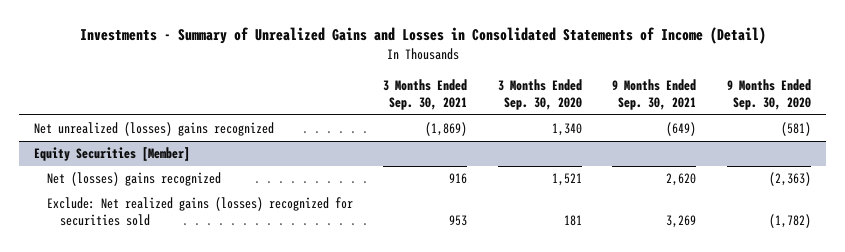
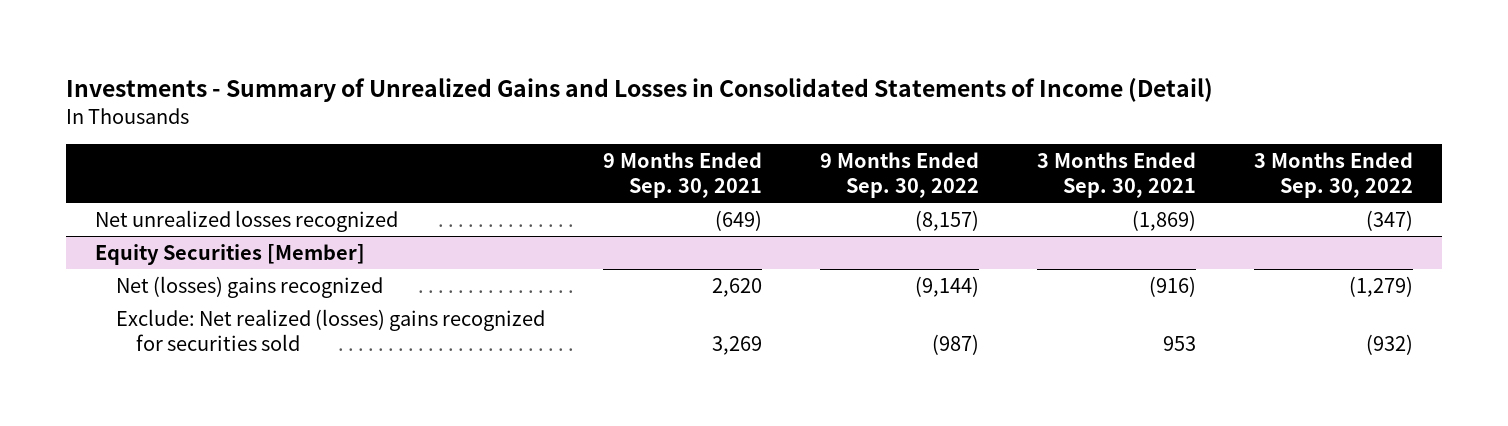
[497,79,582,110] 3 Months Ended Sep. 30, 2020 -> none
[726,79,811,110] 9 Months Ended Sep. 30, 2020 -> none
none -> [819,151,979,199] 9 Months Ended Sep. 30, 2022
none -> [1254,151,1414,199] 3 Months Ended Sep. 30, 2022
[34,122,275,137] Net unrealized (losses) gains recognized -> [94,209,398,232] Net unrealized losses recognized
[449,173,468,185] 916 -> [1149,275,1197,297] (916)
[47,197,354,227] Exclude: Net realized gains (losses) recognized for securities sold -> [115,308,545,351] Exclude: Net realized (losses) gains recognized for securities sold

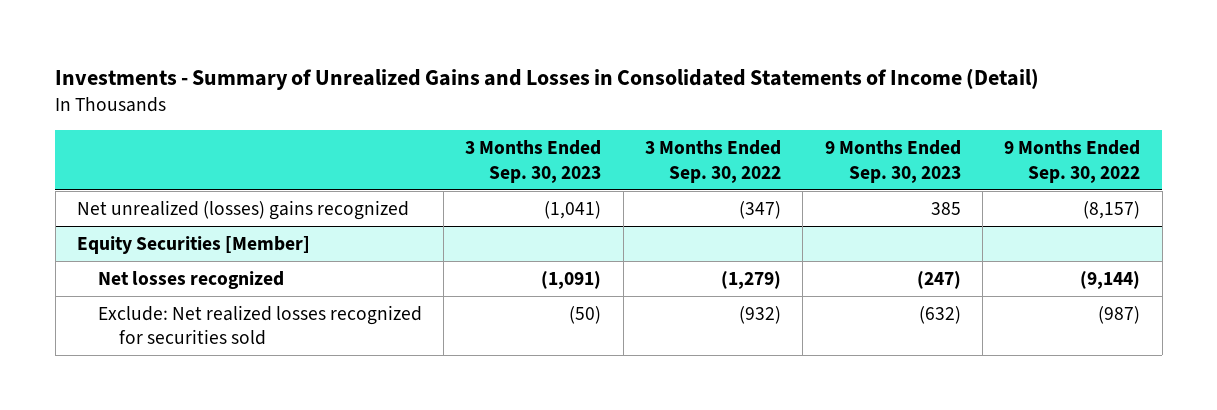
[602,151,762,199] 9 Months Ended Sep. 30, 2021 -> none
[1037,151,1197,199] 3 Months Ended Sep. 30, 2021 -> none
none -> [465,139,602,183] 3 Months Ended Sep. 30, 2023
none -> [824,139,961,183] 9 Months Ended Sep. 30, 2023
[94,209,398,232] Net unrealized losses recognized -> [76,199,409,220] Net unrealized (losses) gains recognized
[115,275,383,298] Net (losses) gains recognized -> [97,270,284,289] Net losses recognized
[115,308,545,351] Exclude: Net realized (losses) gains recognized for securities sold -> [97,304,422,346] Exclude: Net realized losses recognized for securities sold

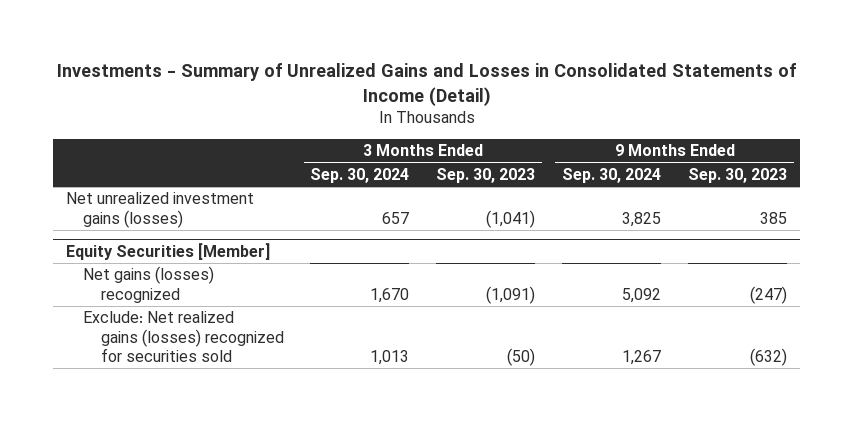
[645,139,782,183] 3 Months Ended Sep. 30, 2022 -> none
[1004,139,1141,183] 9 Months Ended Sep. 30, 2022 -> none
none -> [310,167,410,183] Sep. 30, 2024
none -> [562,167,662,183] Sep. 30, 2024
[76,199,409,220] Net unrealized (losses) gains recognized -> [66,192,255,228] Net unrealized investment gains (losses)
[97,270,284,289] Net losses recognized -> [83,266,215,303] Net gains (losses) recognized
[97,304,422,346] Exclude: Net realized losses recognized for securities sold -> [83,311,284,363] Exclude: Net realized gains (losses) recognized for securities sold

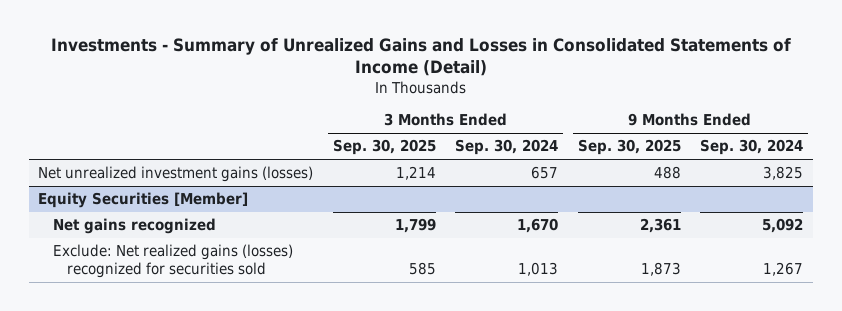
[436,167,536,183] Sep. 30, 2023 -> none
[687,167,787,183] Sep. 30, 2023 -> none
none -> [332,139,436,156] Sep. 30, 2025
none -> [577,139,681,156] Sep. 30, 2025
[83,266,215,303] Net gains (losses) recognized -> [52,218,216,235] Net gains recognized

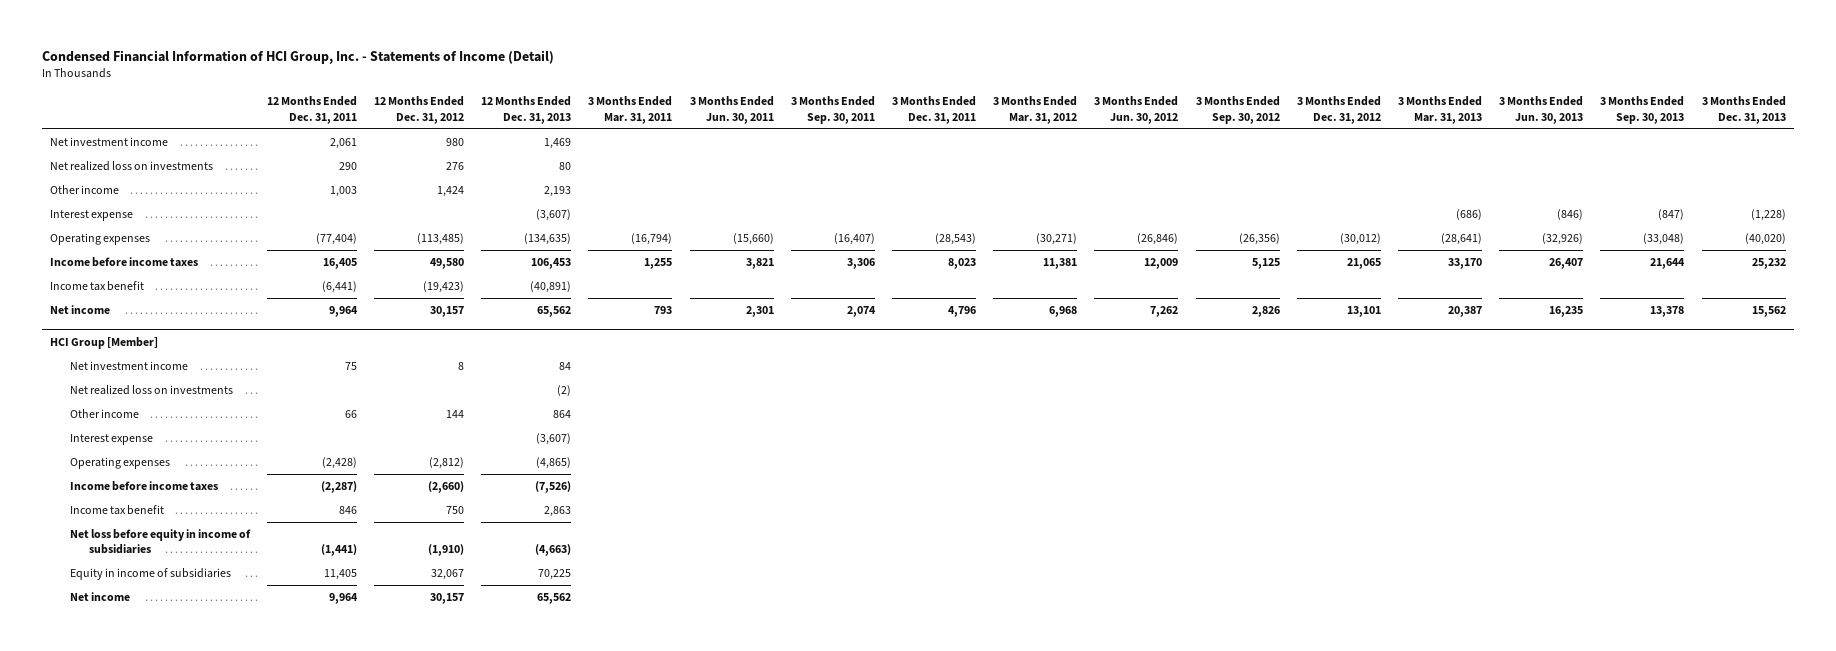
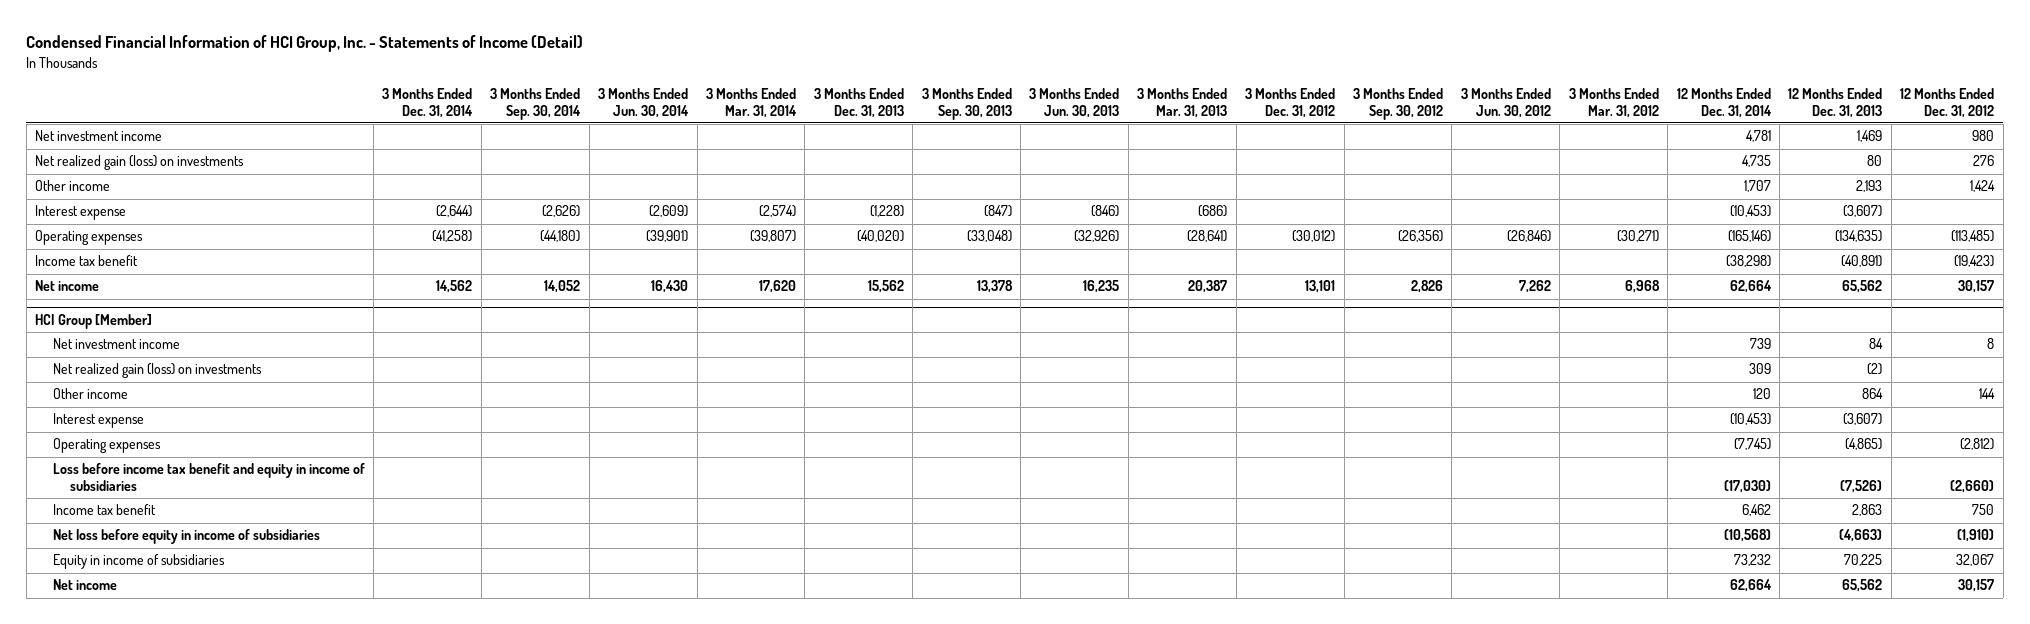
[266,96,357,124] 12 Months Ended Dec. 31, 2011 -> none
[588,96,673,124] 3 Months Ended Mar. 31, 2011 -> none
[689,96,774,124] 3 Months Ended Jun. 30, 2011 -> none
[790,96,875,124] 3 Months Ended Sep. 30, 2011 -> none
[892,96,977,124] 3 Months Ended Dec. 31, 2011 -> none
none -> [382,88,474,118] 3 Months Ended Dec. 31, 2014
none -> [490,88,582,120] 3 Months Ended Sep. 30, 2014
none -> [598,88,690,118] 3 Months Ended Jun. 30, 2014
none -> [705,88,797,118] 3 Months Ended Mar. 31, 2014
none -> [1676,88,1772,118] 12 Months Ended Dec. 31, 2014
[50,161,214,172] Net realized loss on investments -> [35,155,245,171] Net realized gain (loss) on investments
[50,257,199,268] Income before income taxes -> none
[69,385,233,396] Net realized loss on investments -> [52,363,262,379] Net realized gain (loss) on investments
[69,481,218,492] Income before income taxes -> [52,463,365,491] Loss before income tax benefit and equity in income of subsidiaries

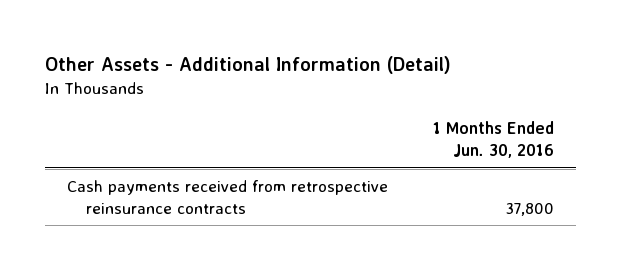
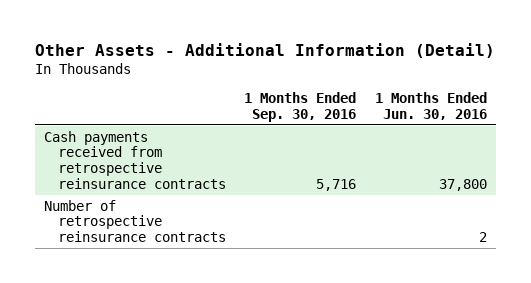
none -> [244,91,357,122] 1 Months Ended Sep. 30, 2016
none -> [44,199,227,243] Number of retrospective reinsurance contracts

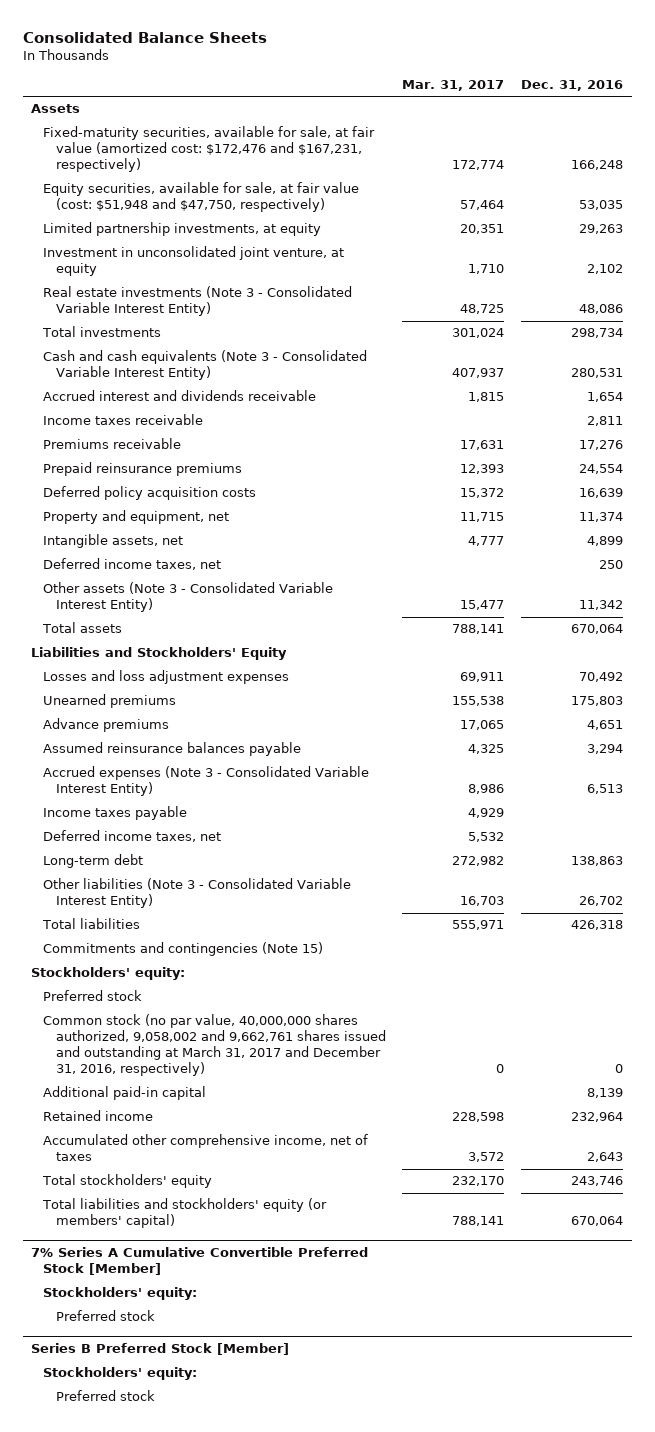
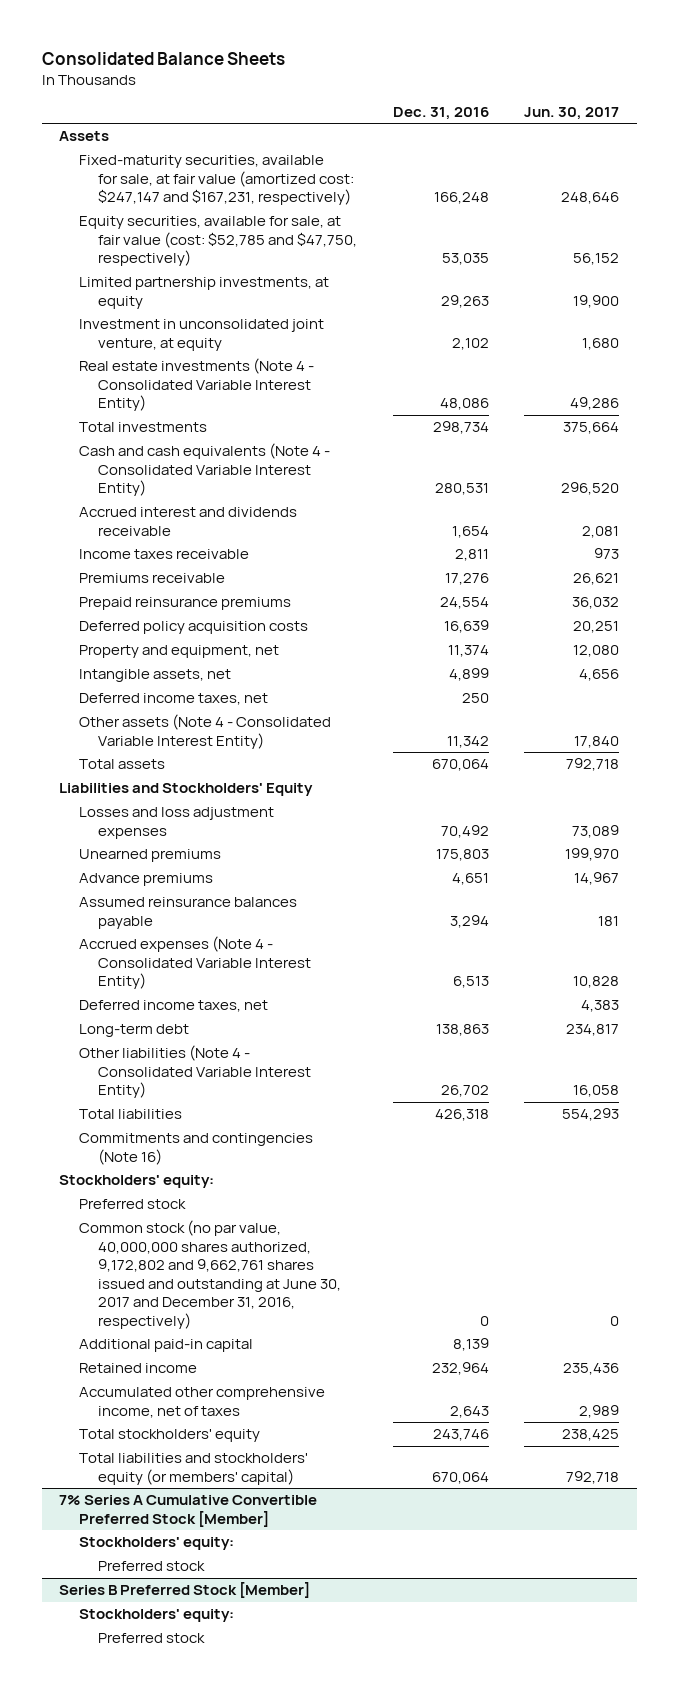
[402,80,505,92] Mar. 31, 2017 -> none
none -> [523,106,619,120] Jun. 30, 2017
[43,126,376,173] Fixed-maturity securities, available for sale, at fair value (amortized cost: $172,476 and $167,231, respectively) -> [78,155,355,206] Fixed-maturity securities, available for sale, at fair value (amortized cost: $247,147 and $167,231, respectively)
[43,182,360,213] Equity securities, available for sale, at fair value (cost: $51,948 and $47,750, respectively) -> [78,216,358,267] Equity securities, available for sale, at fair value (cost: $52,785 and $47,750, respectively)
[43,286,353,317] Real estate investments (Note 3 - Consolidated Variable Interest Entity) -> [78,358,314,412] Real estate investments (Note 4 - Consolidated Variable Interest Entity)
[43,350,368,381] Cash and cash equivalents (Note 3 - Consolidated Variable Interest Entity) -> [78,443,330,497] Cash and cash equivalents (Note 4 - Consolidated Variable Interest Entity)
[43,582,334,613] Other assets (Note 3 - Consolidated Variable Interest Entity) -> [78,714,331,749] Other assets (Note 4 - Consolidated Variable Interest Entity)
[43,806,188,821] Income taxes payable -> none
[43,766,370,797] Accrued expenses (Note 3 - Consolidated Variable Interest Entity) -> [78,936,312,990] Accrued expenses (Note 4 - Consolidated Variable Interest Entity)
[43,878,352,909] Other liabilities (Note 3 - Consolidated Variable Interest Entity) -> [78,1045,312,1099] Other liabilities (Note 4 - Consolidated Variable Interest Entity)
[43,942,324,957] Commitments and contingencies (Note 15) -> [78,1133,313,1165] Commitments and contingencies (Note 16)
[43,1014,386,1077] Common stock (no par value, 40,000,000 shares authorized, 9,058,002 and 9,662,761 shares issued and outstanding at March 31, 2017 and December 31, 2016, respectively) -> [78,1220,342,1330] Common stock (no par value, 40,000,000 shares authorized, 9,172,802 and 9,662,761 shares issued and outstanding at June 30, 2017 and December 31, 2016, respectively)

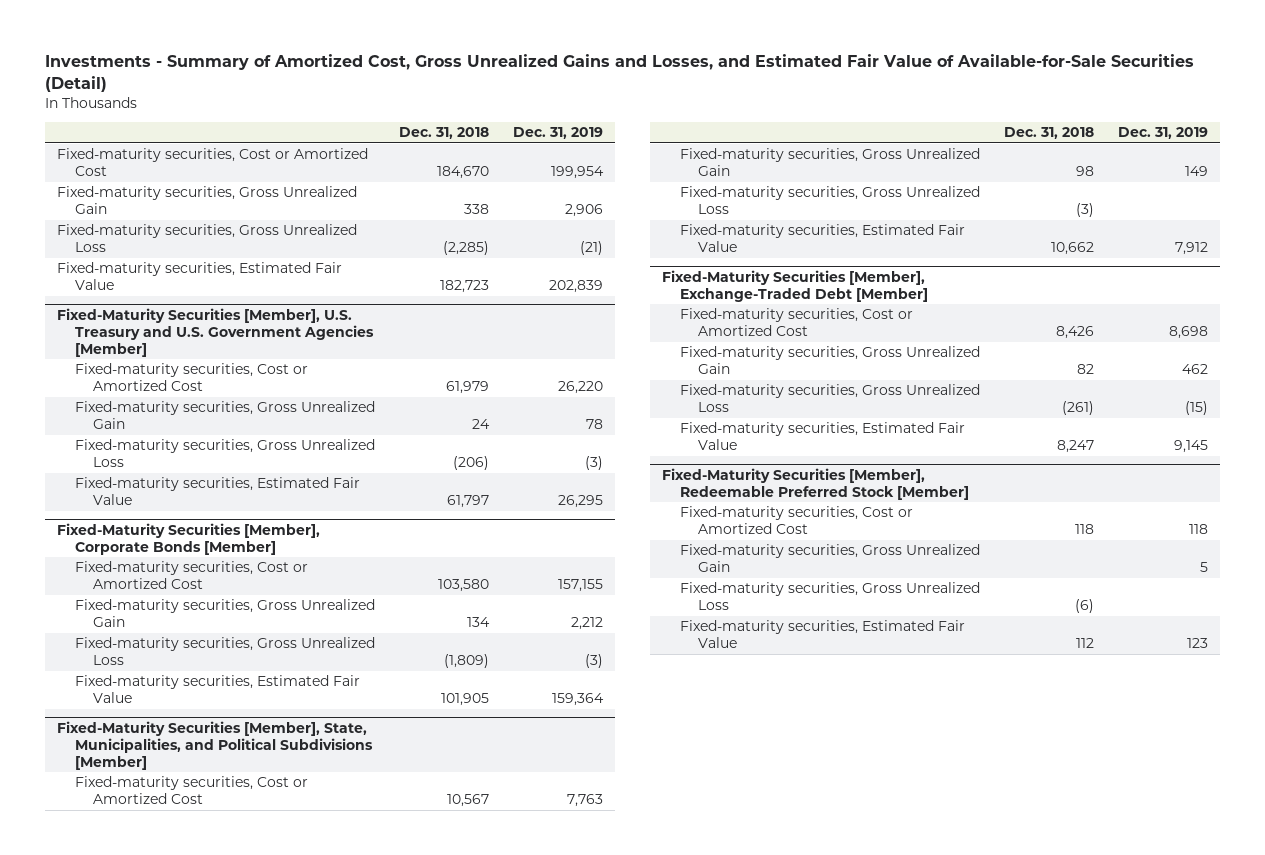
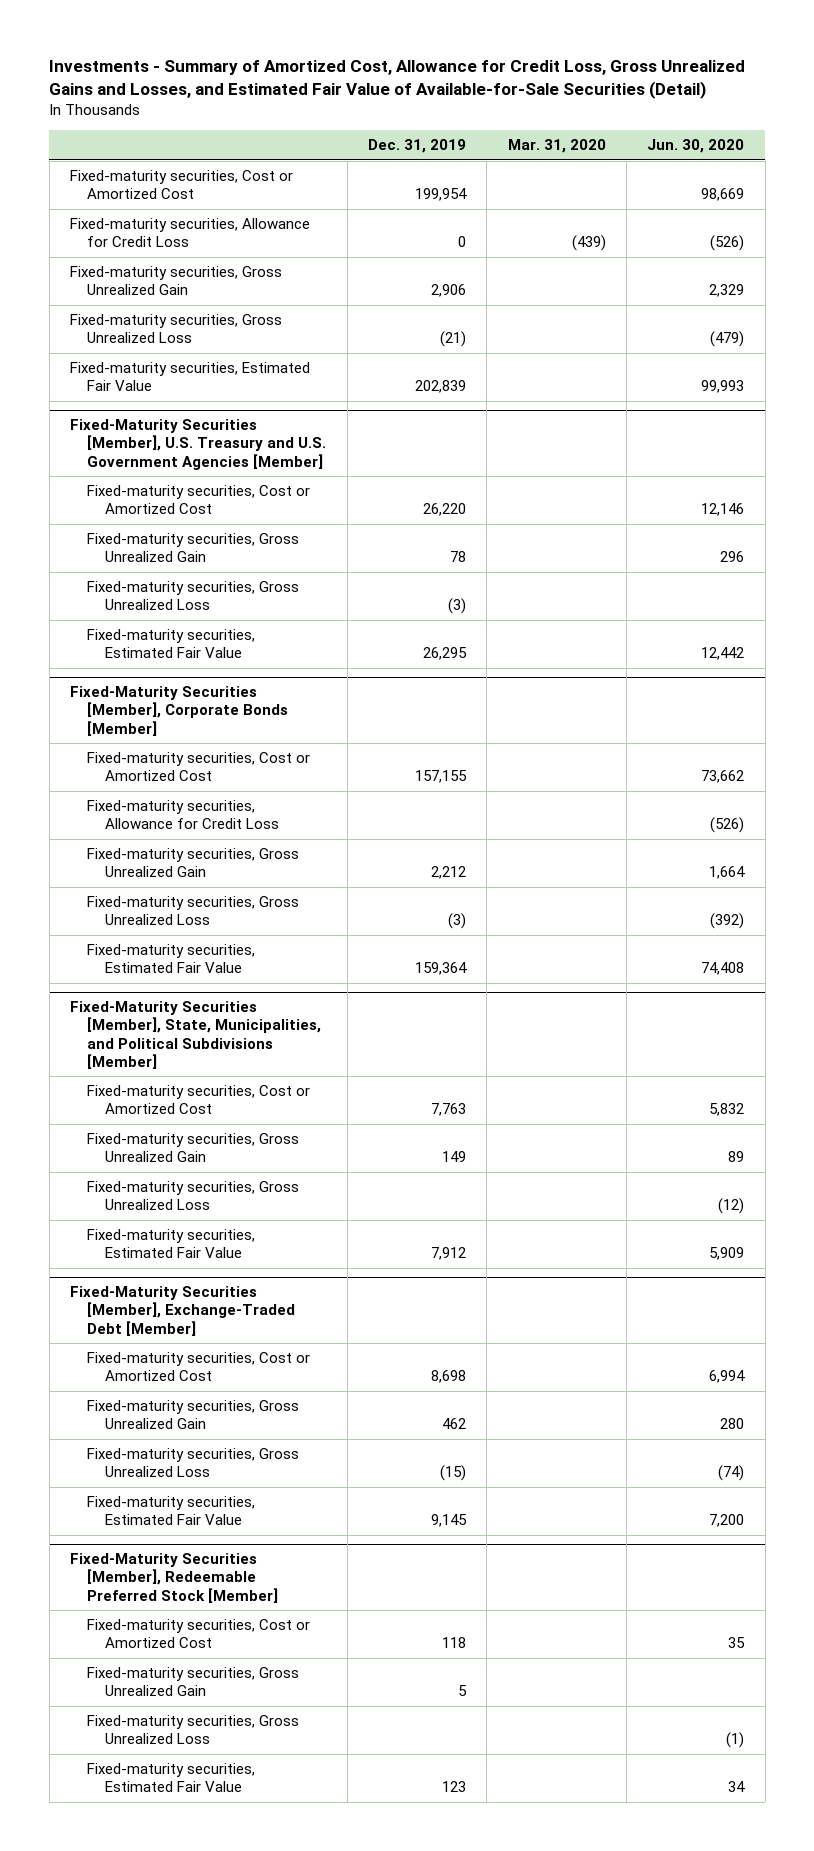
[44,53,1194,92] Investments - Summary of Amortized Cost, Gross Unrealized Gains and Losses, and Estimated Fair Value of Available-for-Sale Securities (Detail) -> [49,60,746,100] Investments - Summary of Amortized Cost, Allowance for Credit Loss, Gross Unrealized Gains and Losses, and Estimated Fair Value of Available-for-Sale Securities (Detail)
[398,127,489,140] Dec. 31, 2018 -> none
none -> [507,139,606,154] Mar. 31, 2020
none -> [647,139,745,154] Jun. 30, 2020
none -> [69,218,310,248] Fixed-maturity securities, Allowance for Credit Loss
none -> [87,800,279,830] Fixed-maturity securities, Allowance for Credit Loss

